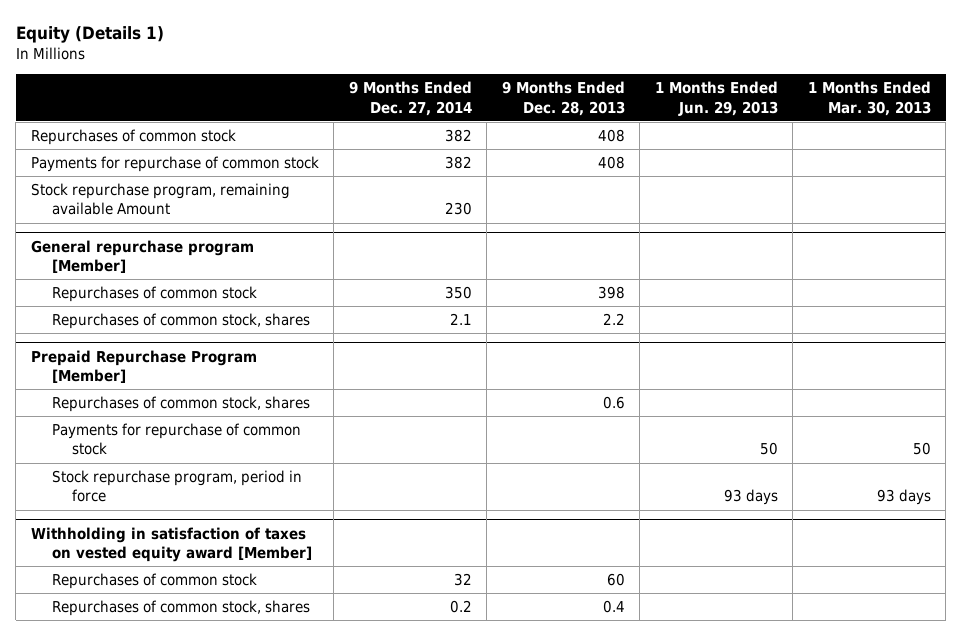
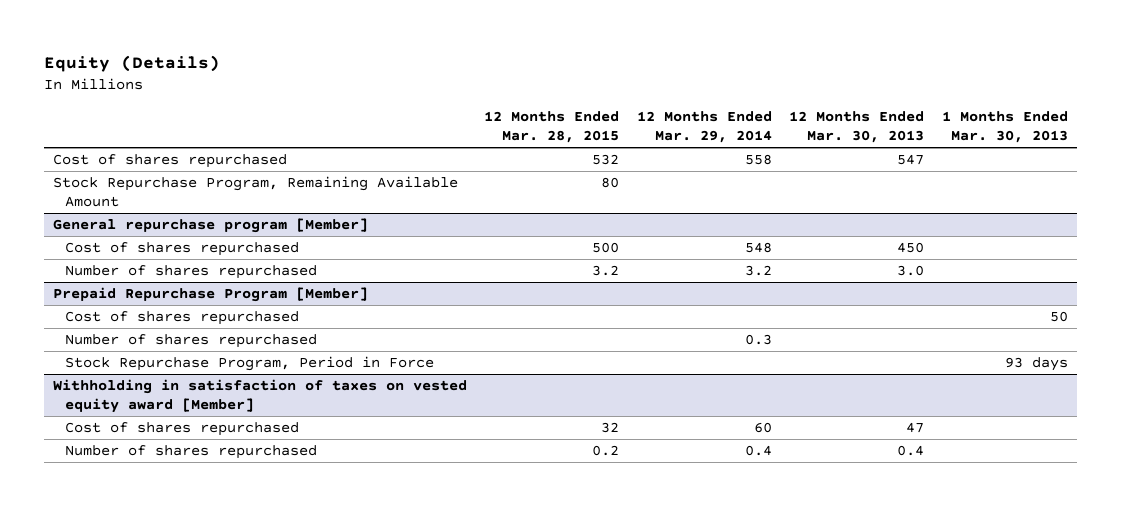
[15,26,164,44] Equity (Details 1) -> [43,55,220,73] Equity (Details)
[348,81,472,116] 9 Months Ended Dec. 27, 2014 -> none
[501,81,625,116] 9 Months Ended Dec. 28, 2013 -> none
[654,81,778,116] 1 Months Ended Jun. 29, 2013 -> none
none -> [484,111,620,144] 12 Months Ended Mar. 28, 2015
none -> [636,111,772,144] 12 Months Ended Mar. 29, 2014
none -> [789,111,925,144] 12 Months Ended Mar. 30, 2013
[30,156,319,173] Payments for repurchase of common stock -> none
[30,129,236,146] Repurchases of common stock -> [52,154,287,169] Cost of shares repurchased
[30,183,290,216] Stock repurchase program, remaining available Amount -> [52,176,458,208] Stock Repurchase Program, Remaining Available Amount
[51,286,257,303] Repurchases of common stock -> [65,242,300,257] Cost of shares repurchased
[51,313,310,330] Repurchases of common stock, shares -> [65,265,318,280] Number of shares repurchased
[51,423,301,456] Payments for repurchase of common stock -> none
none -> [65,311,300,326] Cost of shares repurchased
[51,396,310,413] Repurchases of common stock, shares -> [65,334,318,349] Number of shares repurchased
[51,470,302,503] Stock repurchase program, period in force -> [65,356,435,372] Stock Repurchase Program, Period in Force
[51,573,257,590] Repurchases of common stock -> [65,422,300,437] Cost of shares repurchased
[51,600,310,617] Repurchases of common stock, shares -> [65,445,318,460] Number of shares repurchased

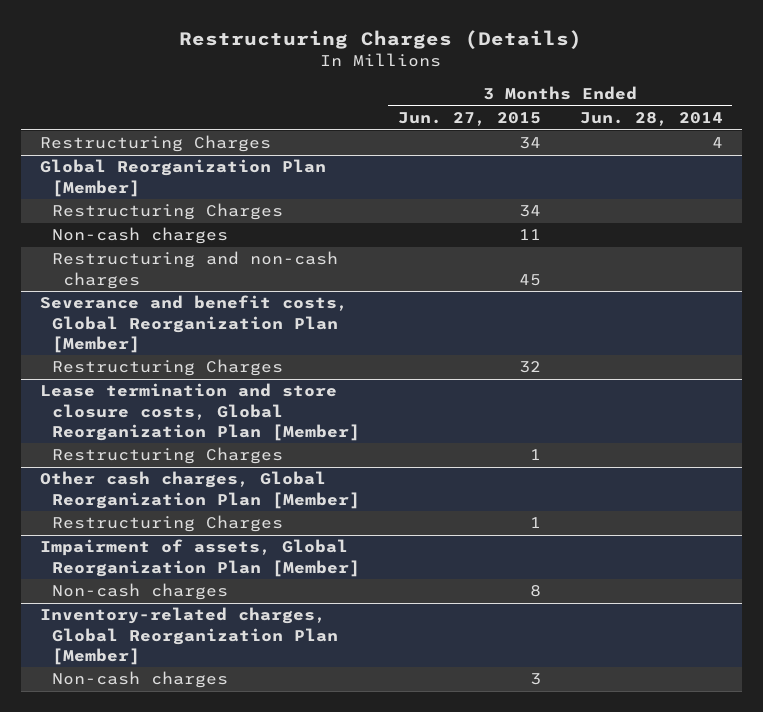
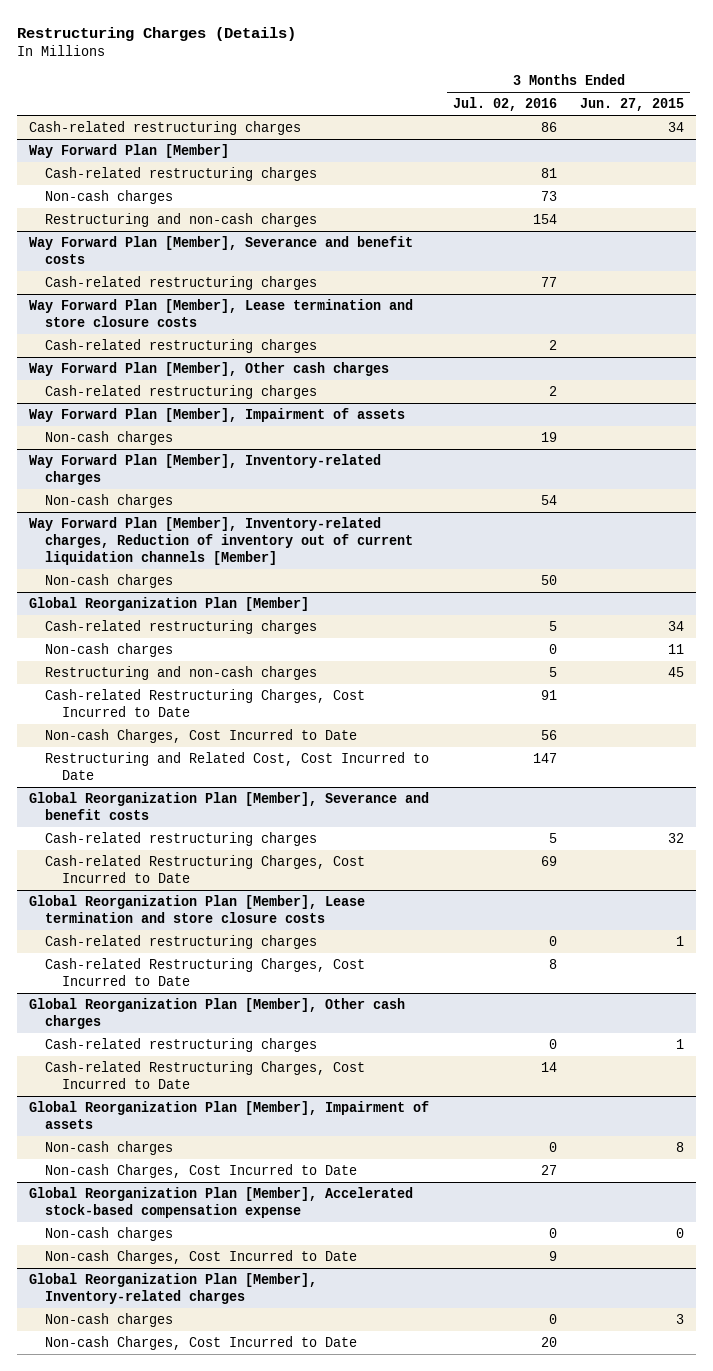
[579,111,723,126] Jun. 28, 2014 -> none
none -> [452,97,557,112] Jul. 02, 2016
[39,135,271,153] Restructuring Charges -> [28,120,301,135] Cash-related restructuring charges
none -> [28,143,229,158] Way Forward Plan [Member]
none -> [45,166,318,181] Cash-related restructuring charges
none -> [45,189,174,204] Non-cash charges
none -> [45,212,318,227] Restructuring and non-cash charges
none -> [28,235,413,264] Way Forward Plan [Member], Severance and benefit costs
none -> [45,275,318,290] Cash-related restructuring charges
none -> [28,298,413,327] Way Forward Plan [Member], Lease termination and store closure costs
none -> [45,338,318,353] Cash-related restructuring charges
none -> [28,361,389,376] Way Forward Plan [Member], Other cash charges
none -> [45,384,318,399] Cash-related restructuring charges
none -> [28,407,405,422] Way Forward Plan [Member], Impairment of assets
none -> [45,430,174,445] Non-cash charges
none -> [28,453,381,485] Way Forward Plan [Member], Inventory-related charges
none -> [45,493,174,508] Non-cash charges
none -> [28,516,414,565] Way Forward Plan [Member], Inventory-related charges, Reduction of inventory out of current liquidation channels [Member]
none -> [45,573,174,588] Non-cash charges
[51,203,283,221] Restructuring Charges -> [45,619,318,634] Cash-related restructuring charges
none -> [45,688,366,717] Cash-related Restructuring Charges, Cost Incurred to Date
none -> [45,728,358,743] Non-cash Charges, Cost Incurred to Date
none -> [45,751,430,780] Restructuring and Related Cost, Cost Incurred to Date
[39,295,348,353] Severance and benefit costs, Global Reorganization Plan [Member] -> [28,791,429,820] Global Reorganization Plan [Member], Severance and benefit costs
[51,359,283,377] Restructuring Charges -> [45,831,318,846] Cash-related restructuring charges
none -> [45,854,366,883] Cash-related Restructuring Charges, Cost Incurred to Date
[39,383,360,441] Lease termination and store closure costs, Global Reorganization Plan [Member] -> [28,894,365,923] Global Reorganization Plan [Member], Lease termination and store closure costs
[51,447,283,465] Restructuring Charges -> [45,934,318,949] Cash-related restructuring charges
none -> [45,957,366,986] Cash-related Restructuring Charges, Cost Incurred to Date
[39,471,360,509] Other cash charges, Global Reorganization Plan [Member] -> [28,997,405,1029] Global Reorganization Plan [Member], Other cash charges
[51,515,283,533] Restructuring Charges -> [45,1037,318,1052] Cash-related restructuring charges
none -> [45,1060,366,1089] Cash-related Restructuring Charges, Cost Incurred to Date
[39,539,360,577] Impairment of assets, Global Reorganization Plan [Member] -> [28,1100,429,1129] Global Reorganization Plan [Member], Impairment of assets
none -> [45,1163,358,1178] Non-cash Charges, Cost Incurred to Date
none -> [28,1186,413,1218] Global Reorganization Plan [Member], Accelerated stock-based compensation expense
none -> [45,1226,174,1241] Non-cash charges
none -> [45,1249,358,1264] Non-cash Charges, Cost Incurred to Date
[39,607,338,665] Inventory-related charges, Global Reorganization Plan [Member] -> [28,1272,317,1304] Global Reorganization Plan [Member], Inventory-related charges
none -> [45,1335,358,1350] Non-cash Charges, Cost Incurred to Date

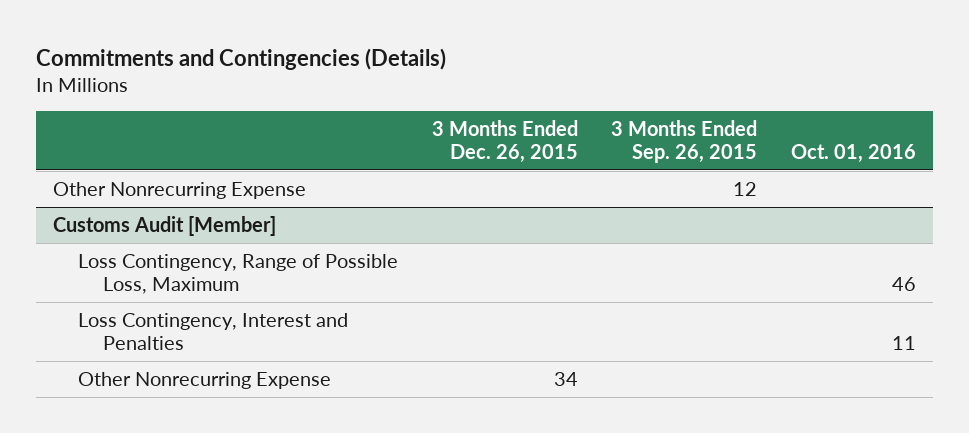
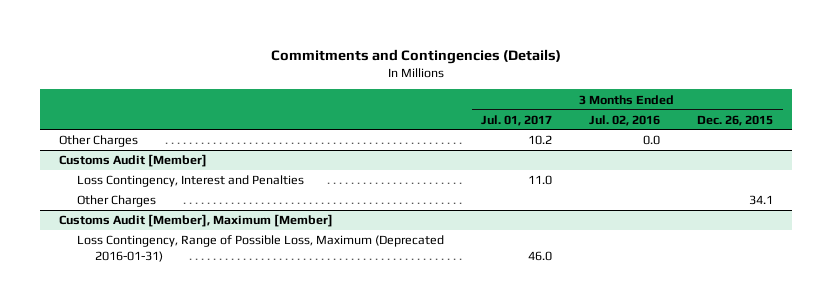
[611,120,758,163] 3 Months Ended Sep. 26, 2015 -> none
[791,143,917,163] Oct. 01, 2016 -> none
none -> [480,114,552,126] Jul. 01, 2017
none -> [589,114,661,126] Jul. 02, 2016
[52,182,306,200] Other Nonrecurring Expense -> [58,135,138,148] Other Charges
[77,254,398,294] Loss Contingency, Range of Possible Loss, Maximum -> none
[77,372,331,390] Other Nonrecurring Expense -> [76,195,156,208] Other Charges
[553,372,578,387] 34 -> [749,195,774,206] 34.1
none -> [58,214,333,228] Customs Audit [Member], Maximum [Member]
none -> [76,235,444,262] Loss Contingency, Range of Possible Loss, Maximum (Deprecated 2016-01-31)

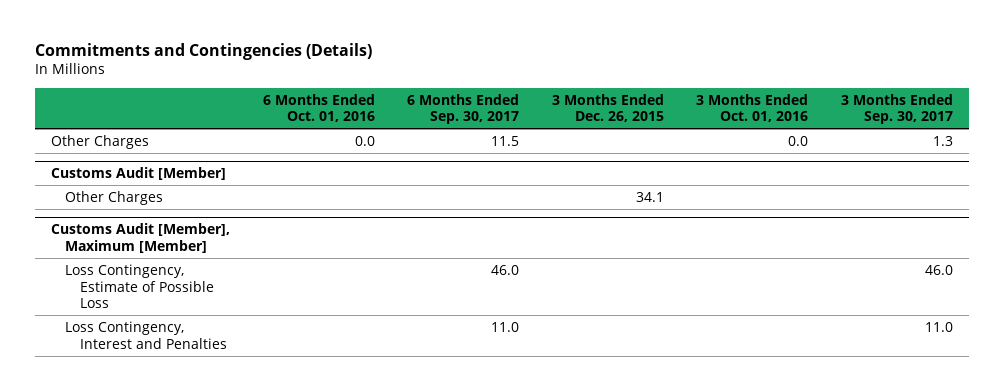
[480,114,552,126] Jul. 01, 2017 -> none
[589,114,661,126] Jul. 02, 2016 -> none
none -> [262,93,375,123] 6 Months Ended Oct. 01, 2016
none -> [407,93,520,125] 6 Months Ended Sep. 30, 2017
none -> [696,93,809,123] 3 Months Ended Oct. 01, 2016
none -> [840,93,953,125] 3 Months Ended Sep. 30, 2017
[76,175,304,188] Loss Contingency, Interest and Penalties -> none
[76,235,444,262] Loss Contingency, Range of Possible Loss, Maximum (Deprecated 2016-01-31) -> [65,263,214,309] Loss Contingency, Estimate of Possible Loss
none -> [65,320,227,349] Loss Contingency, Interest and Penalties

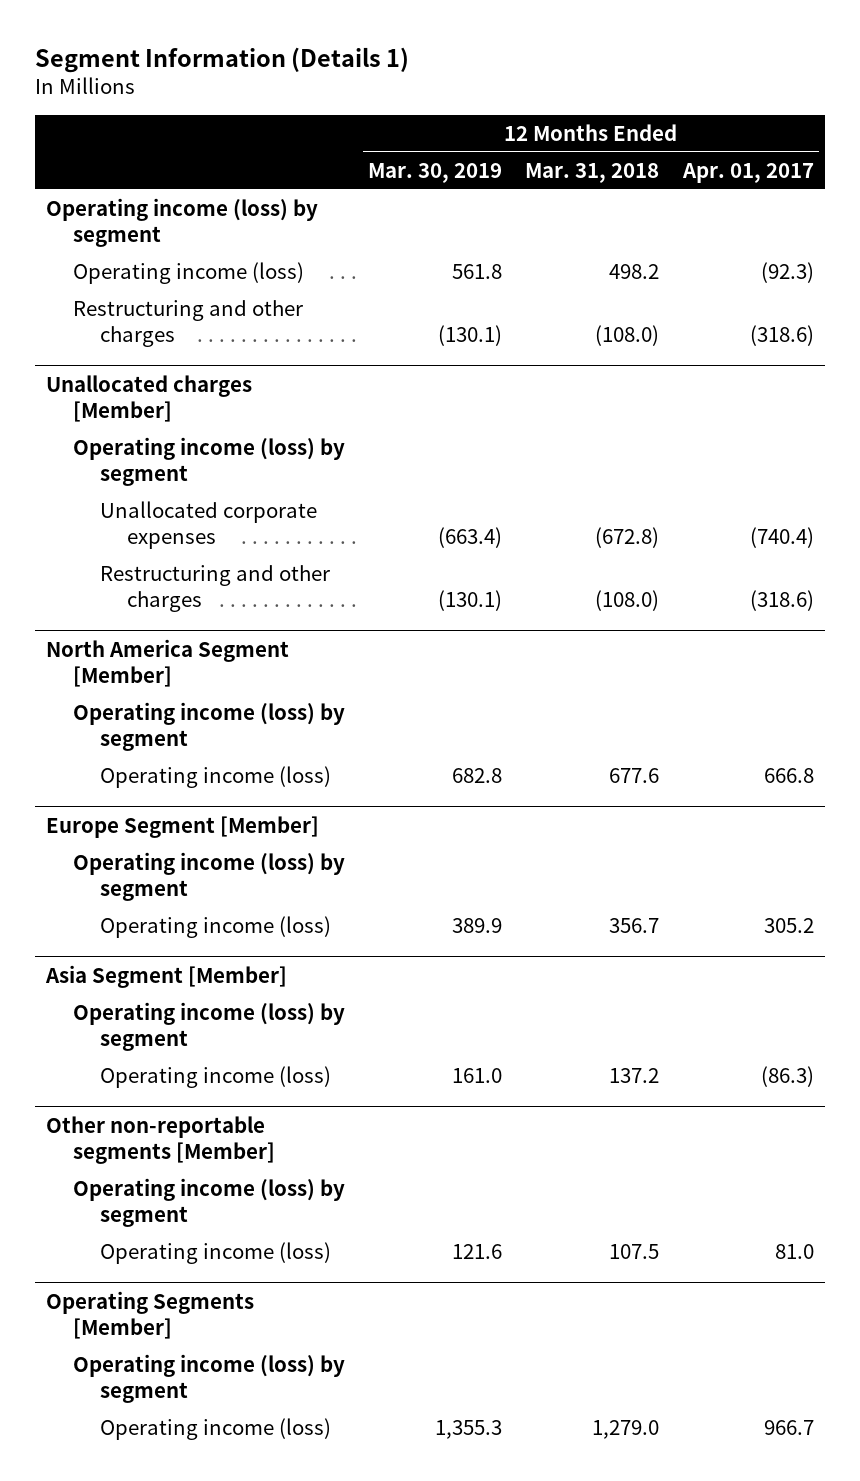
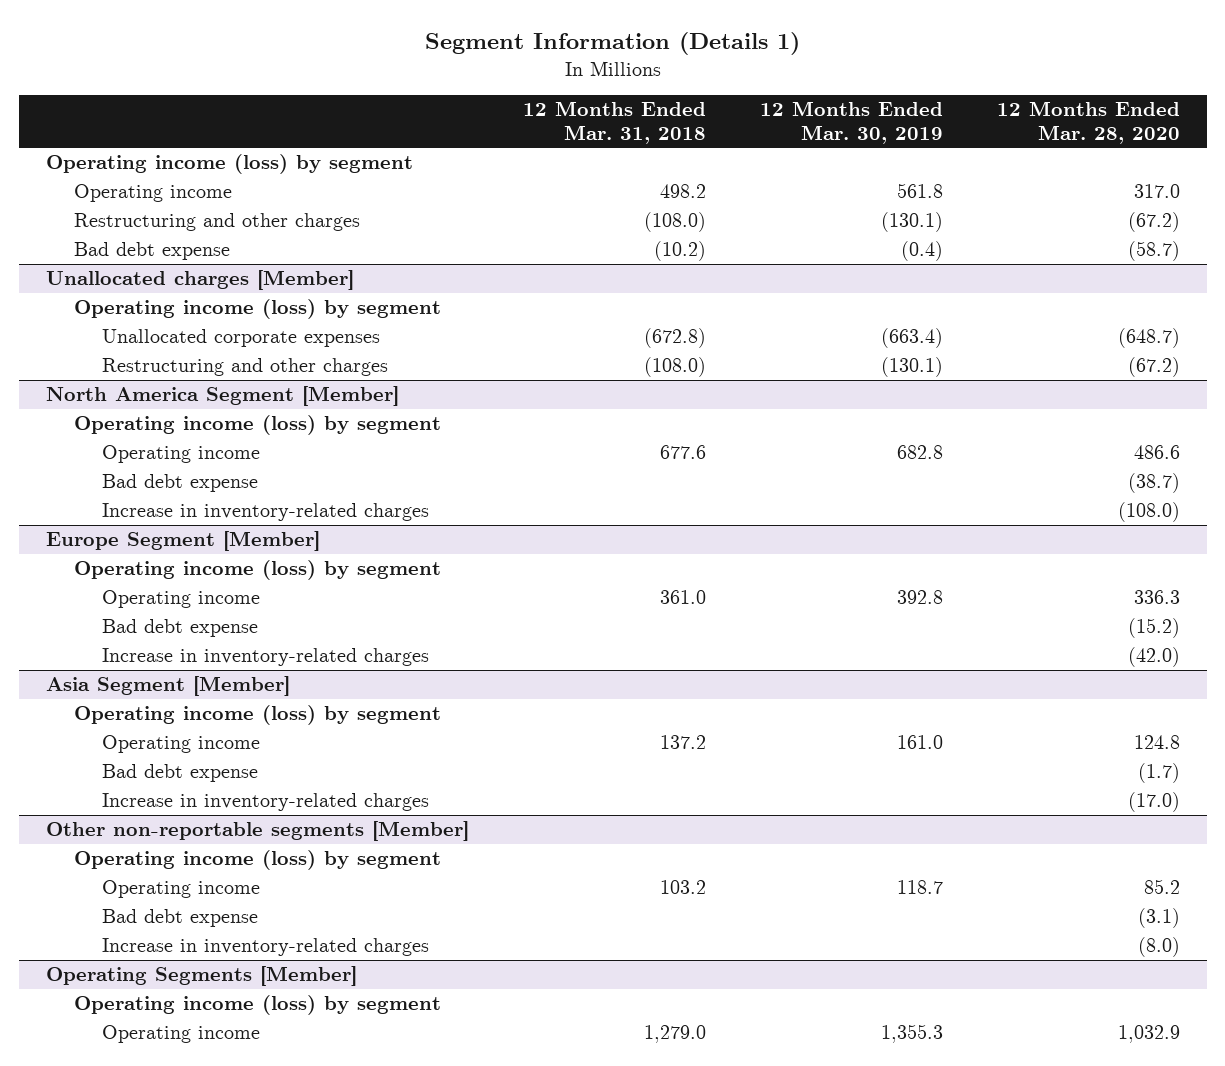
[681,162,814,183] Apr. 01, 2017 -> none
none -> [996,101,1180,144] 12 Months Ended Mar. 28, 2020
[73,261,305,284] Operating income (loss) -> [73,184,232,203] Operating income
none -> [73,242,230,261] Bad debt expense
[99,765,331,788] Operating income (loss) -> [101,445,260,464] Operating income
none -> [101,474,258,493] Bad debt expense
none -> [101,503,429,522] Increase in inventory-related charges
[99,915,331,938] Operating income (loss) -> [101,590,260,609] Operating income
[452,917,503,933] 389.9 -> [896,590,943,605] 392.8
[609,917,660,933] 356.7 -> [659,590,706,605] 361.0
none -> [101,619,258,638] Bad debt expense
none -> [101,648,429,667] Increase in inventory-related charges
[99,1065,331,1088] Operating income (loss) -> [101,735,260,754] Operating income
none -> [101,764,258,783] Bad debt expense
none -> [101,793,429,812] Increase in inventory-related charges
[99,1241,331,1264] Operating income (loss) -> [101,880,260,899] Operating income
[452,1243,503,1259] 121.6 -> [896,880,943,895] 118.7
[609,1243,660,1259] 107.5 -> [659,880,706,895] 103.2
none -> [101,909,258,928] Bad debt expense
none -> [101,938,429,957] Increase in inventory-related charges
[99,1417,331,1440] Operating income (loss) -> [101,1025,260,1044] Operating income

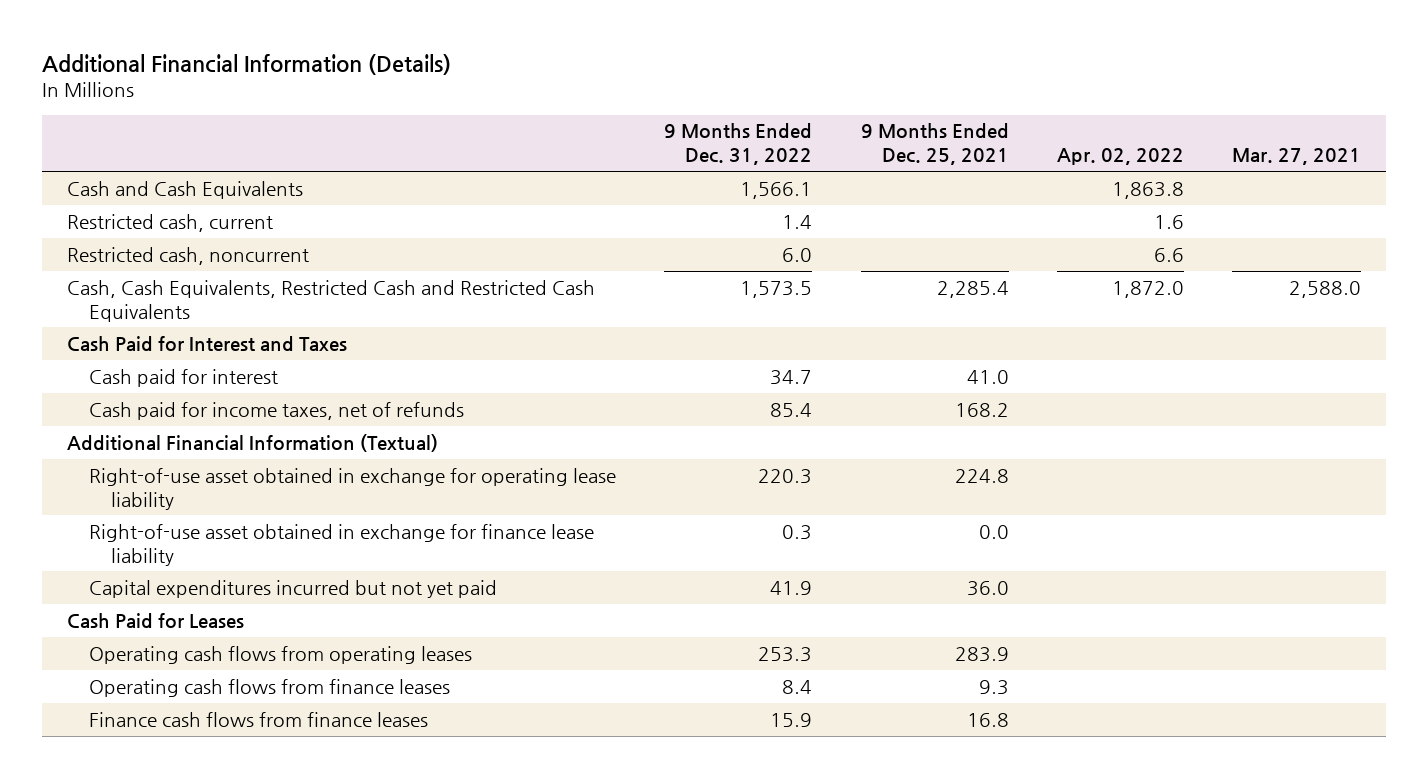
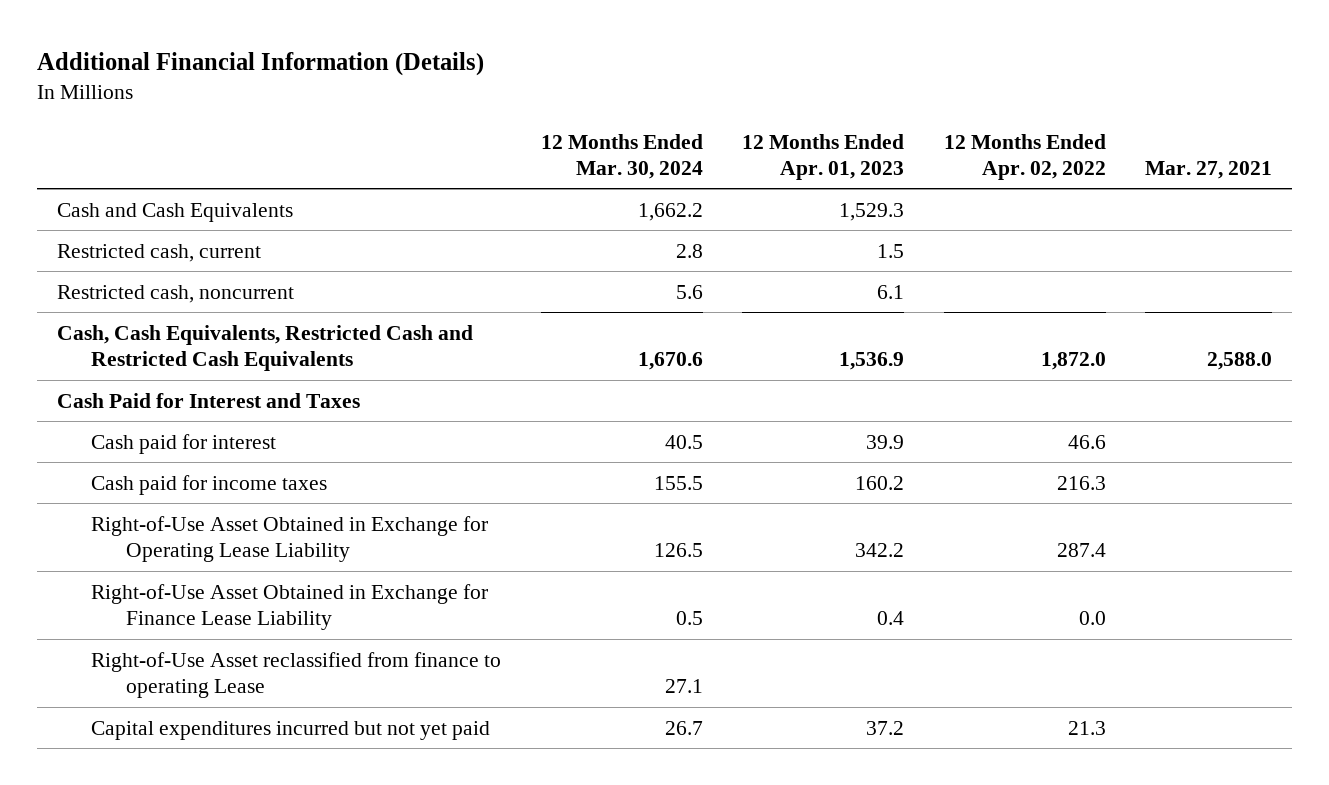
[664,123,813,166] 9 Months Ended Dec. 31, 2022 -> none
[860,123,1009,166] 9 Months Ended Dec. 25, 2021 -> none
[1056,148,1184,166] Apr. 02, 2022 -> none
none -> [540,133,703,179] 12 Months Ended Mar. 30, 2024
none -> [742,133,905,180] 12 Months Ended Apr. 01, 2023
none -> [943,133,1106,180] 12 Months Ended Apr. 02, 2022
[66,433,438,452] Additional Financial Information (Textual) -> none
[88,401,464,420] Cash paid for income taxes, net of refunds -> [91,474,328,495] Cash paid for income taxes
[88,467,616,510] Right-of-use asset obtained in exchange for operating lease liability -> [91,515,489,562] Right-of-Use Asset Obtained in Exchange for Operating Lease Liability
[88,523,594,566] Right-of-use asset obtained in exchange for finance lease liability -> [91,583,489,630] Right-of-Use Asset Obtained in Exchange for Finance Lease Liability
none -> [91,651,502,698] Right-of-Use Asset reclassified from finance to operating Lease
[66,612,244,628] Cash Paid for Leases -> none
[88,645,472,664] Operating cash flows from operating leases -> none
[88,678,450,697] Operating cash flows from finance leases -> none
[88,711,428,727] Finance cash flows from finance leases -> none

